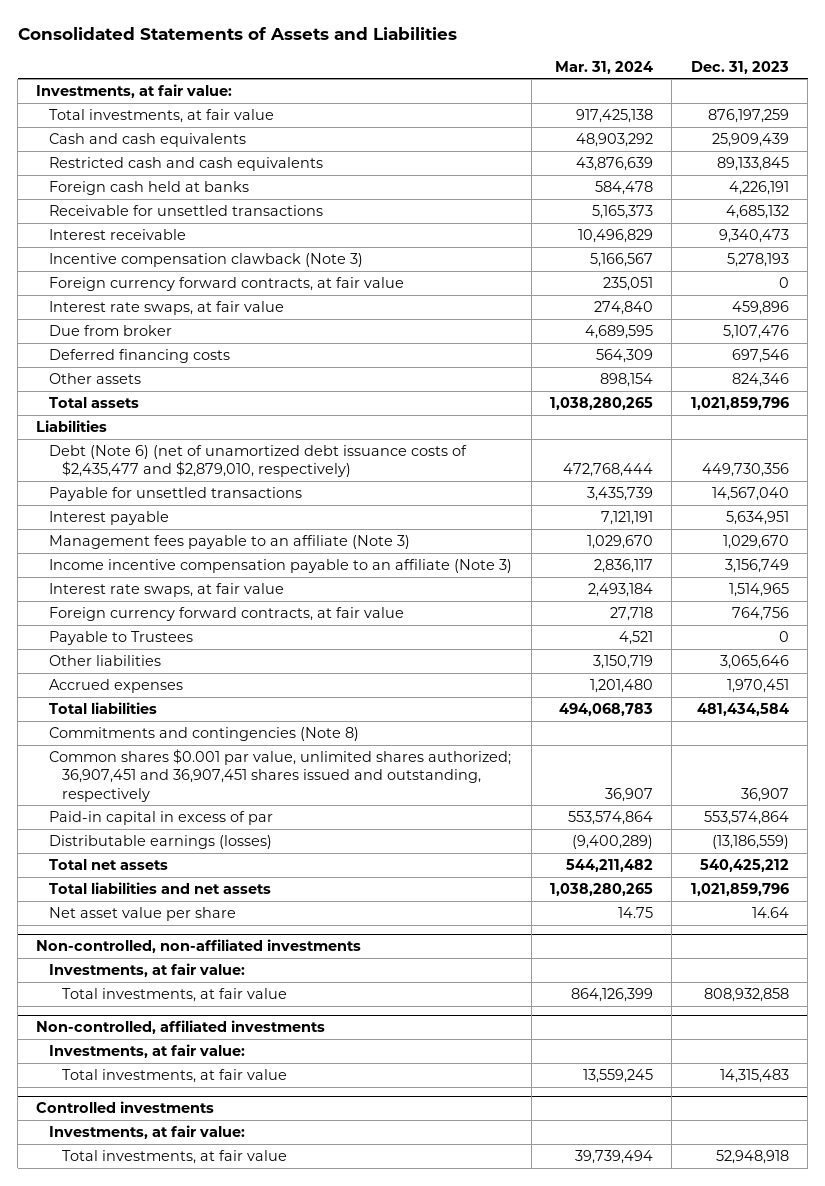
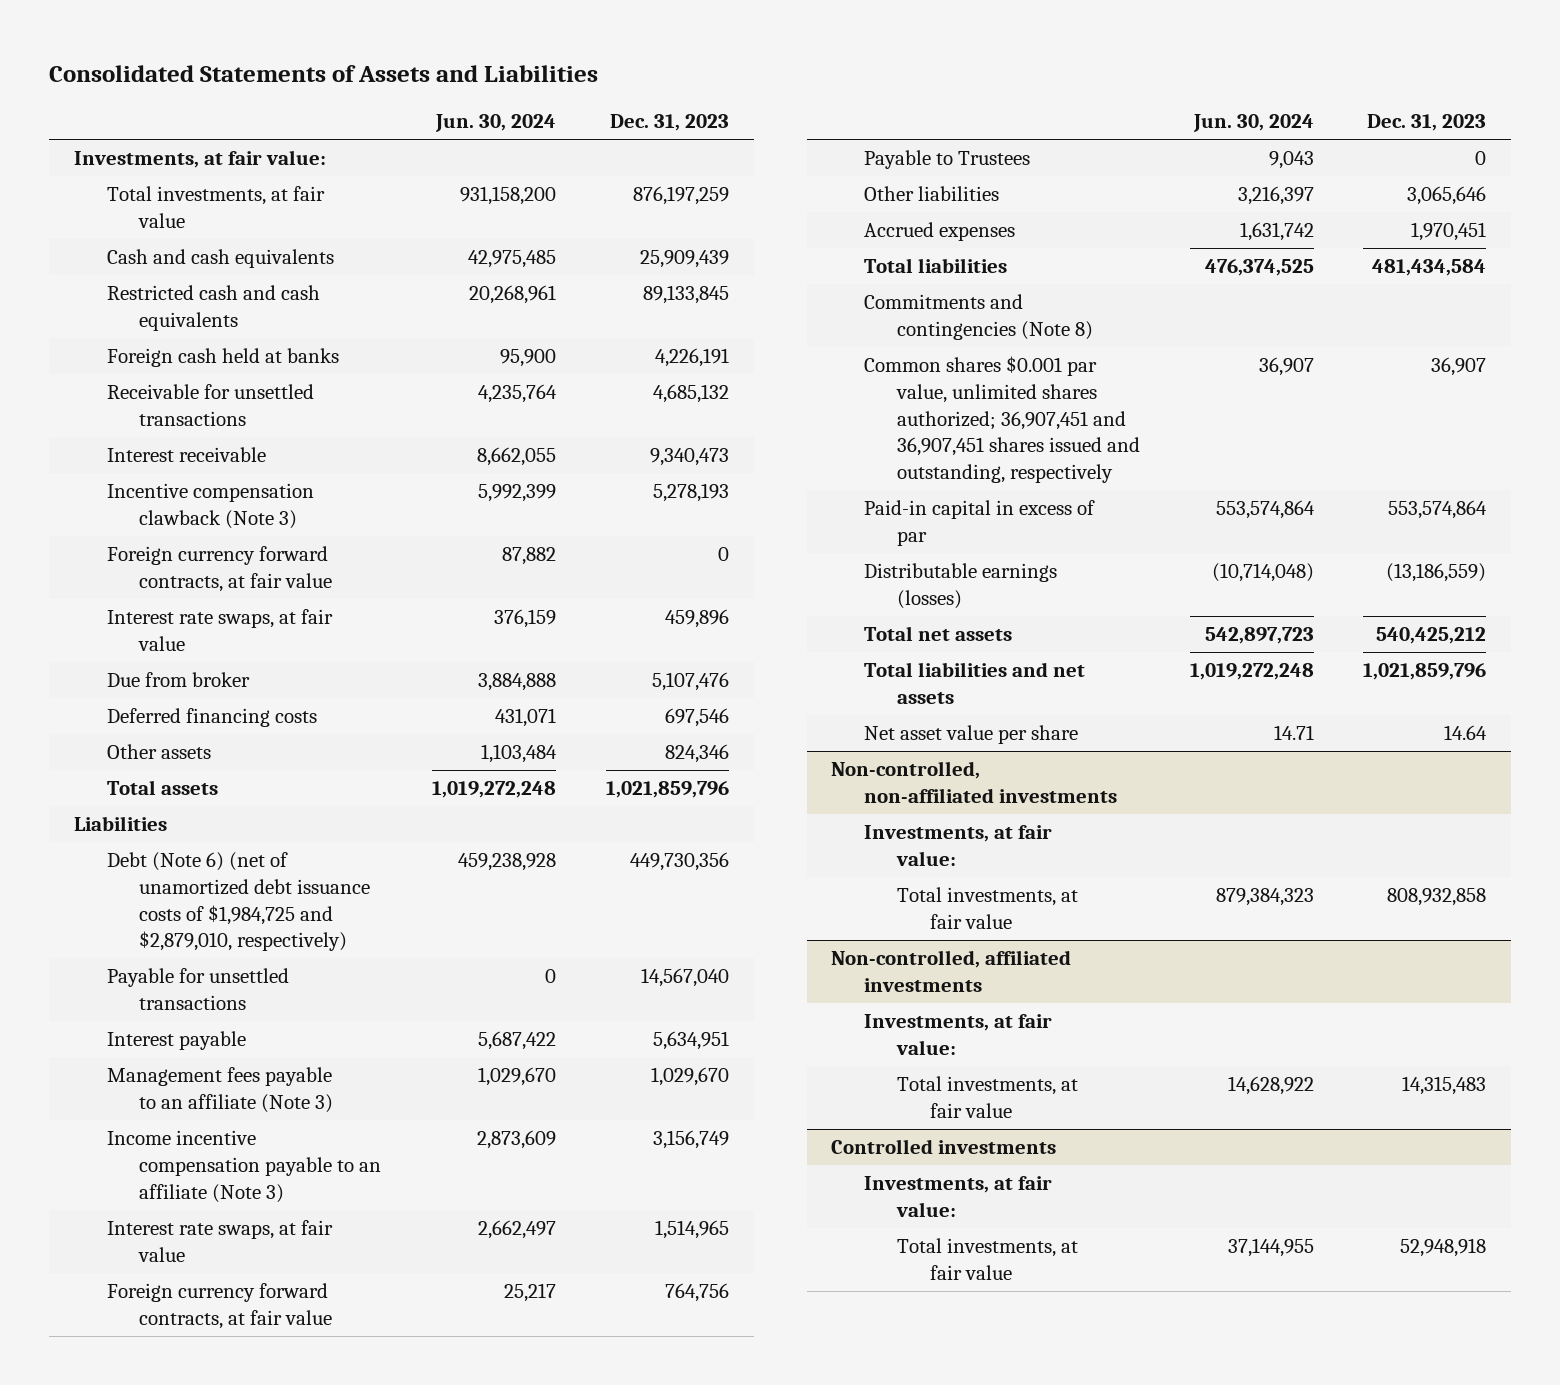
[554,60,653,74] Mar. 31, 2024 -> none
none -> [435,114,557,133] Jun. 30, 2024
[49,444,468,478] Debt (Note 6) (net of unamortized debt issuance costs of $2,435,477 and $2,879,010, respectively) -> [106,852,371,952] Debt (Note 6) (net of unamortized debt issuance costs of $1,984,725 and $2,879,010, respectively)

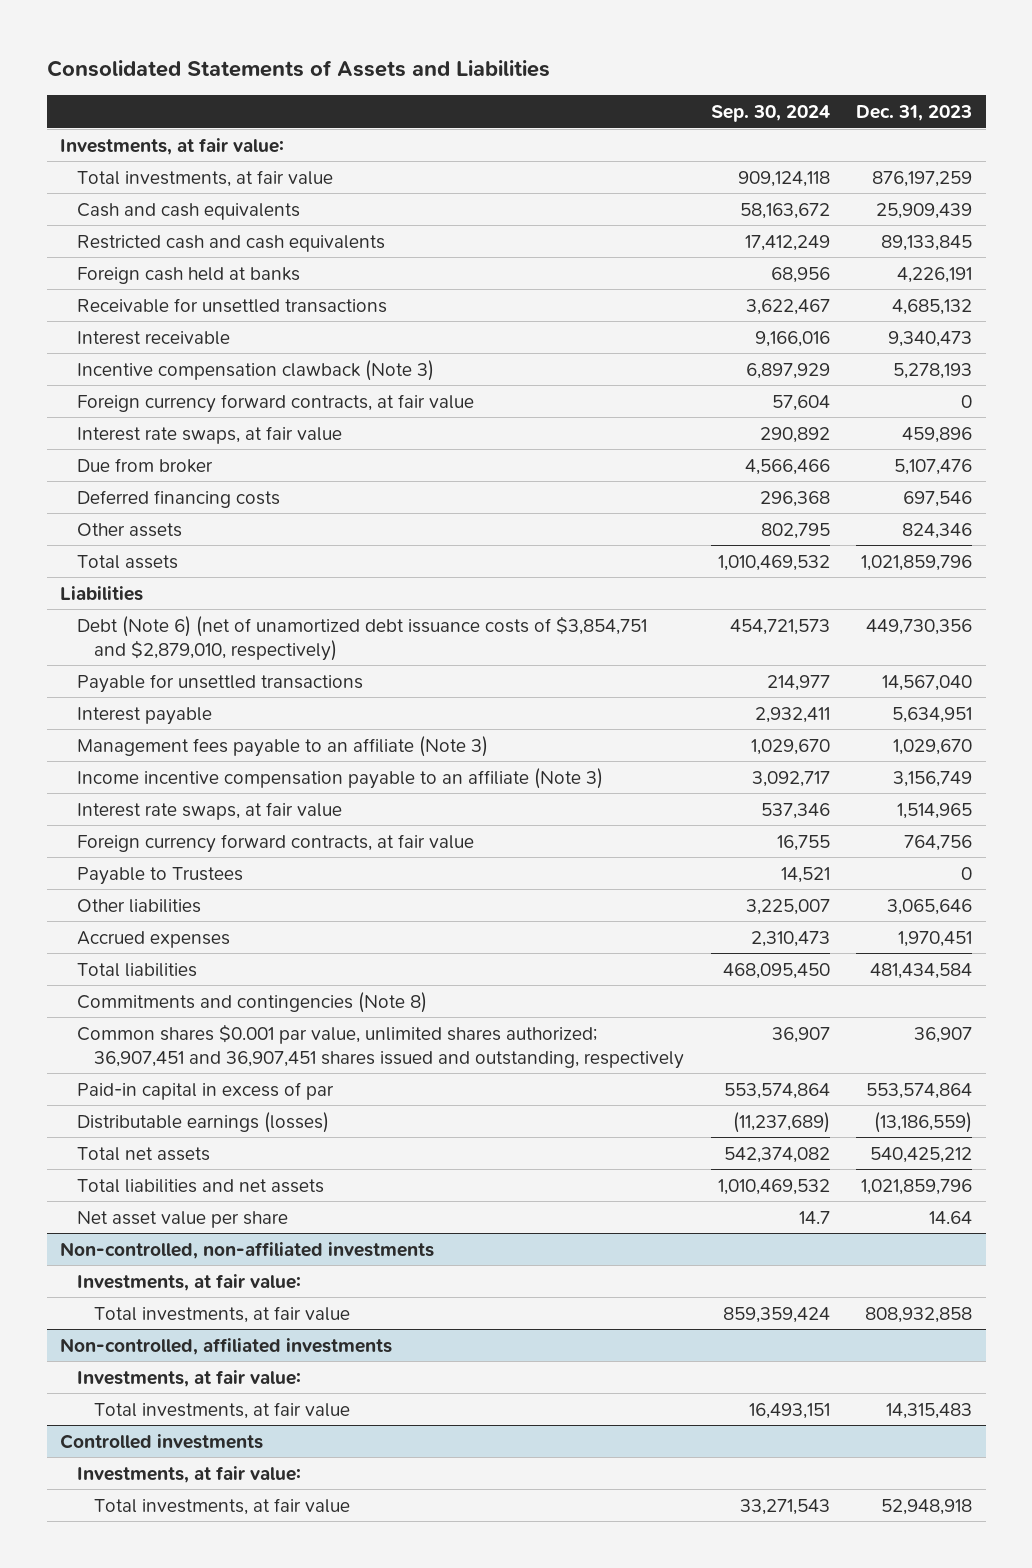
[435,114,557,133] Jun. 30, 2024 -> none
none -> [710,104,830,122] Sep. 30, 2024
[106,852,371,952] Debt (Note 6) (net of unamortized debt issuance costs of $1,984,725 and $2,879,010, respectively) -> [77,615,648,661] Debt (Note 6) (net of unamortized debt issuance costs of $3,854,751 and $2,879,010, respectively)

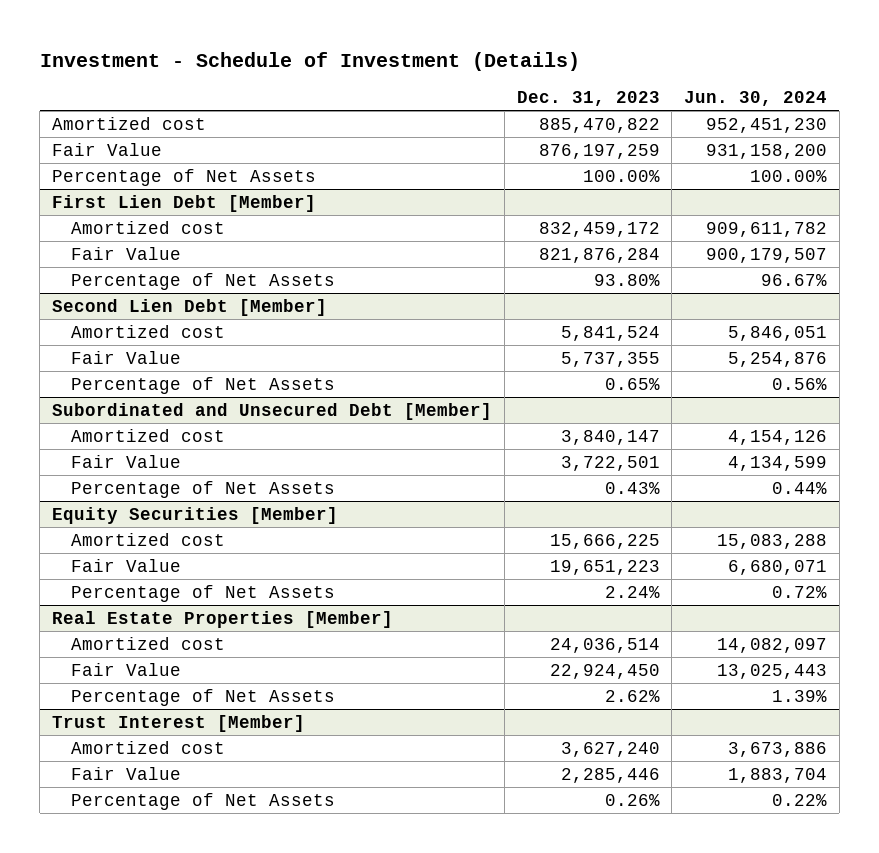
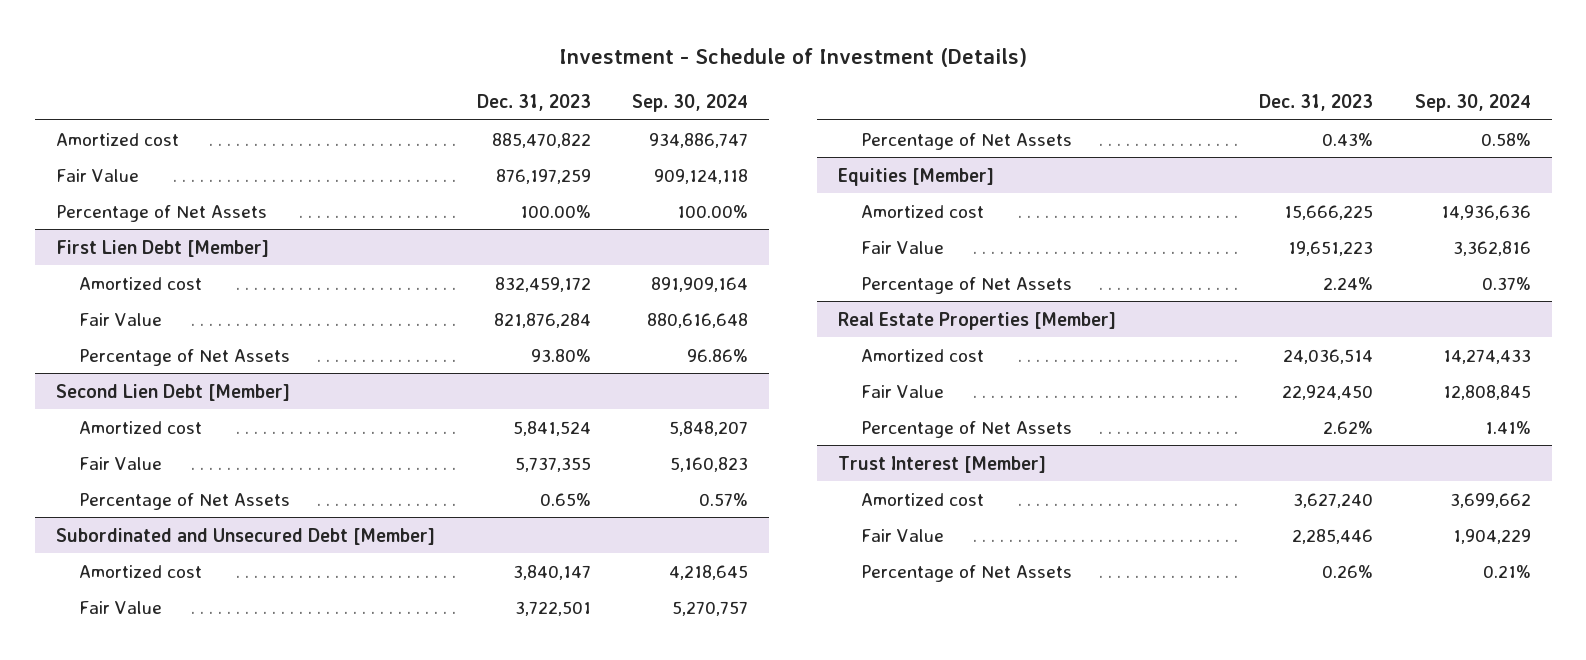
[683,90,827,106] Jun. 30, 2024 -> none
none -> [632,94,749,113] Sep. 30, 2024
[52,506,339,524] Equity Securities [Member] -> [838,167,995,186] Equities [Member]

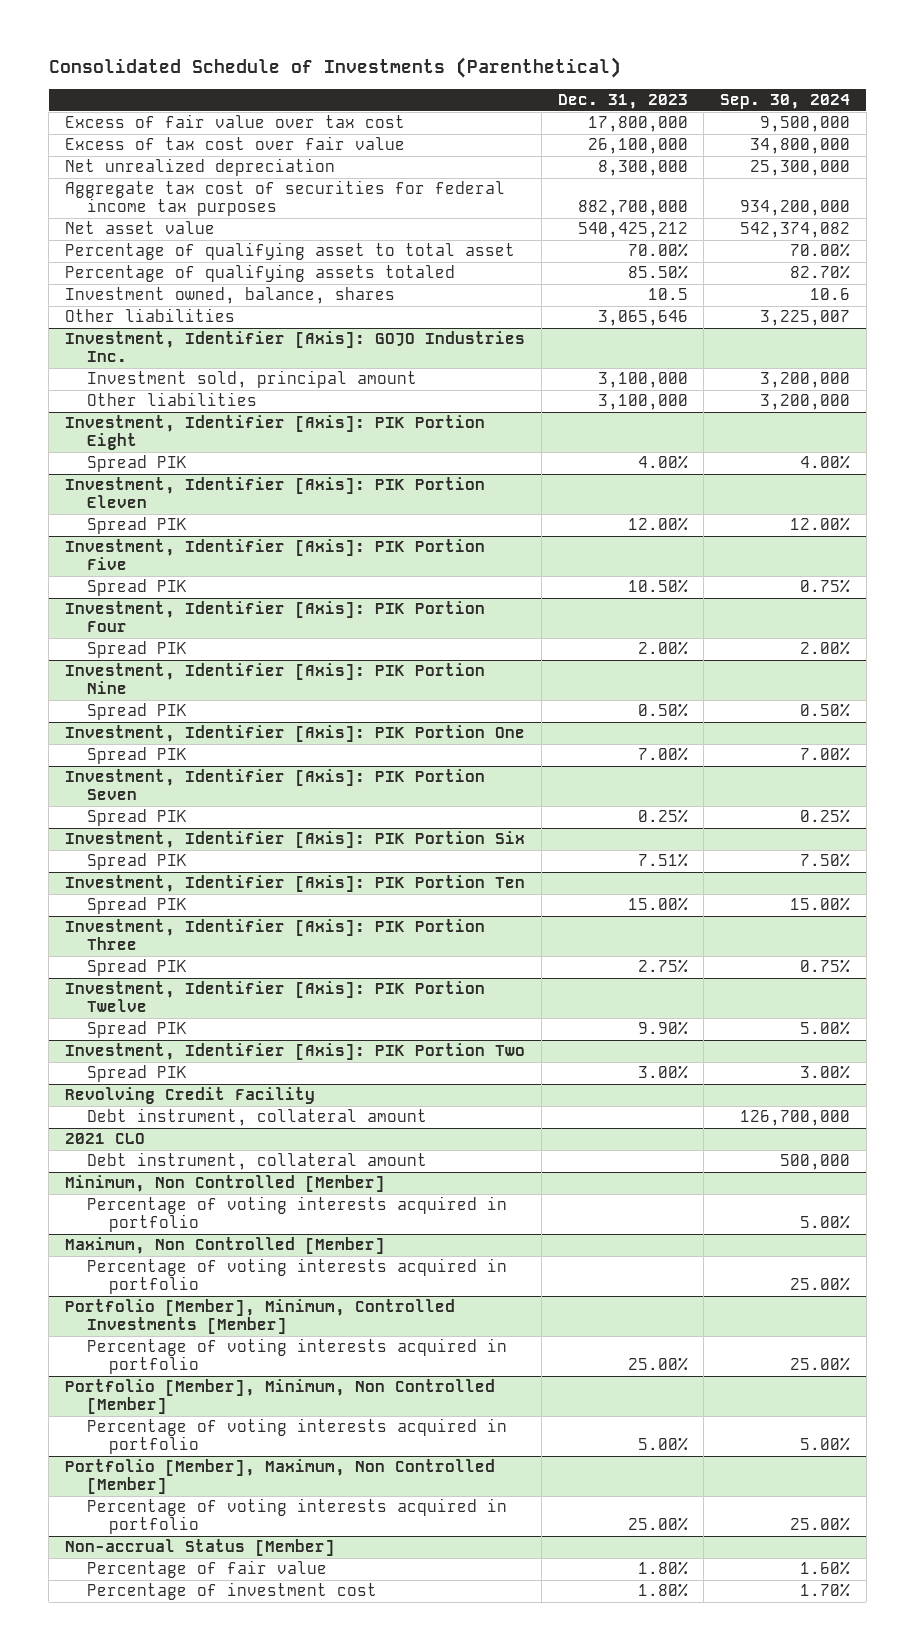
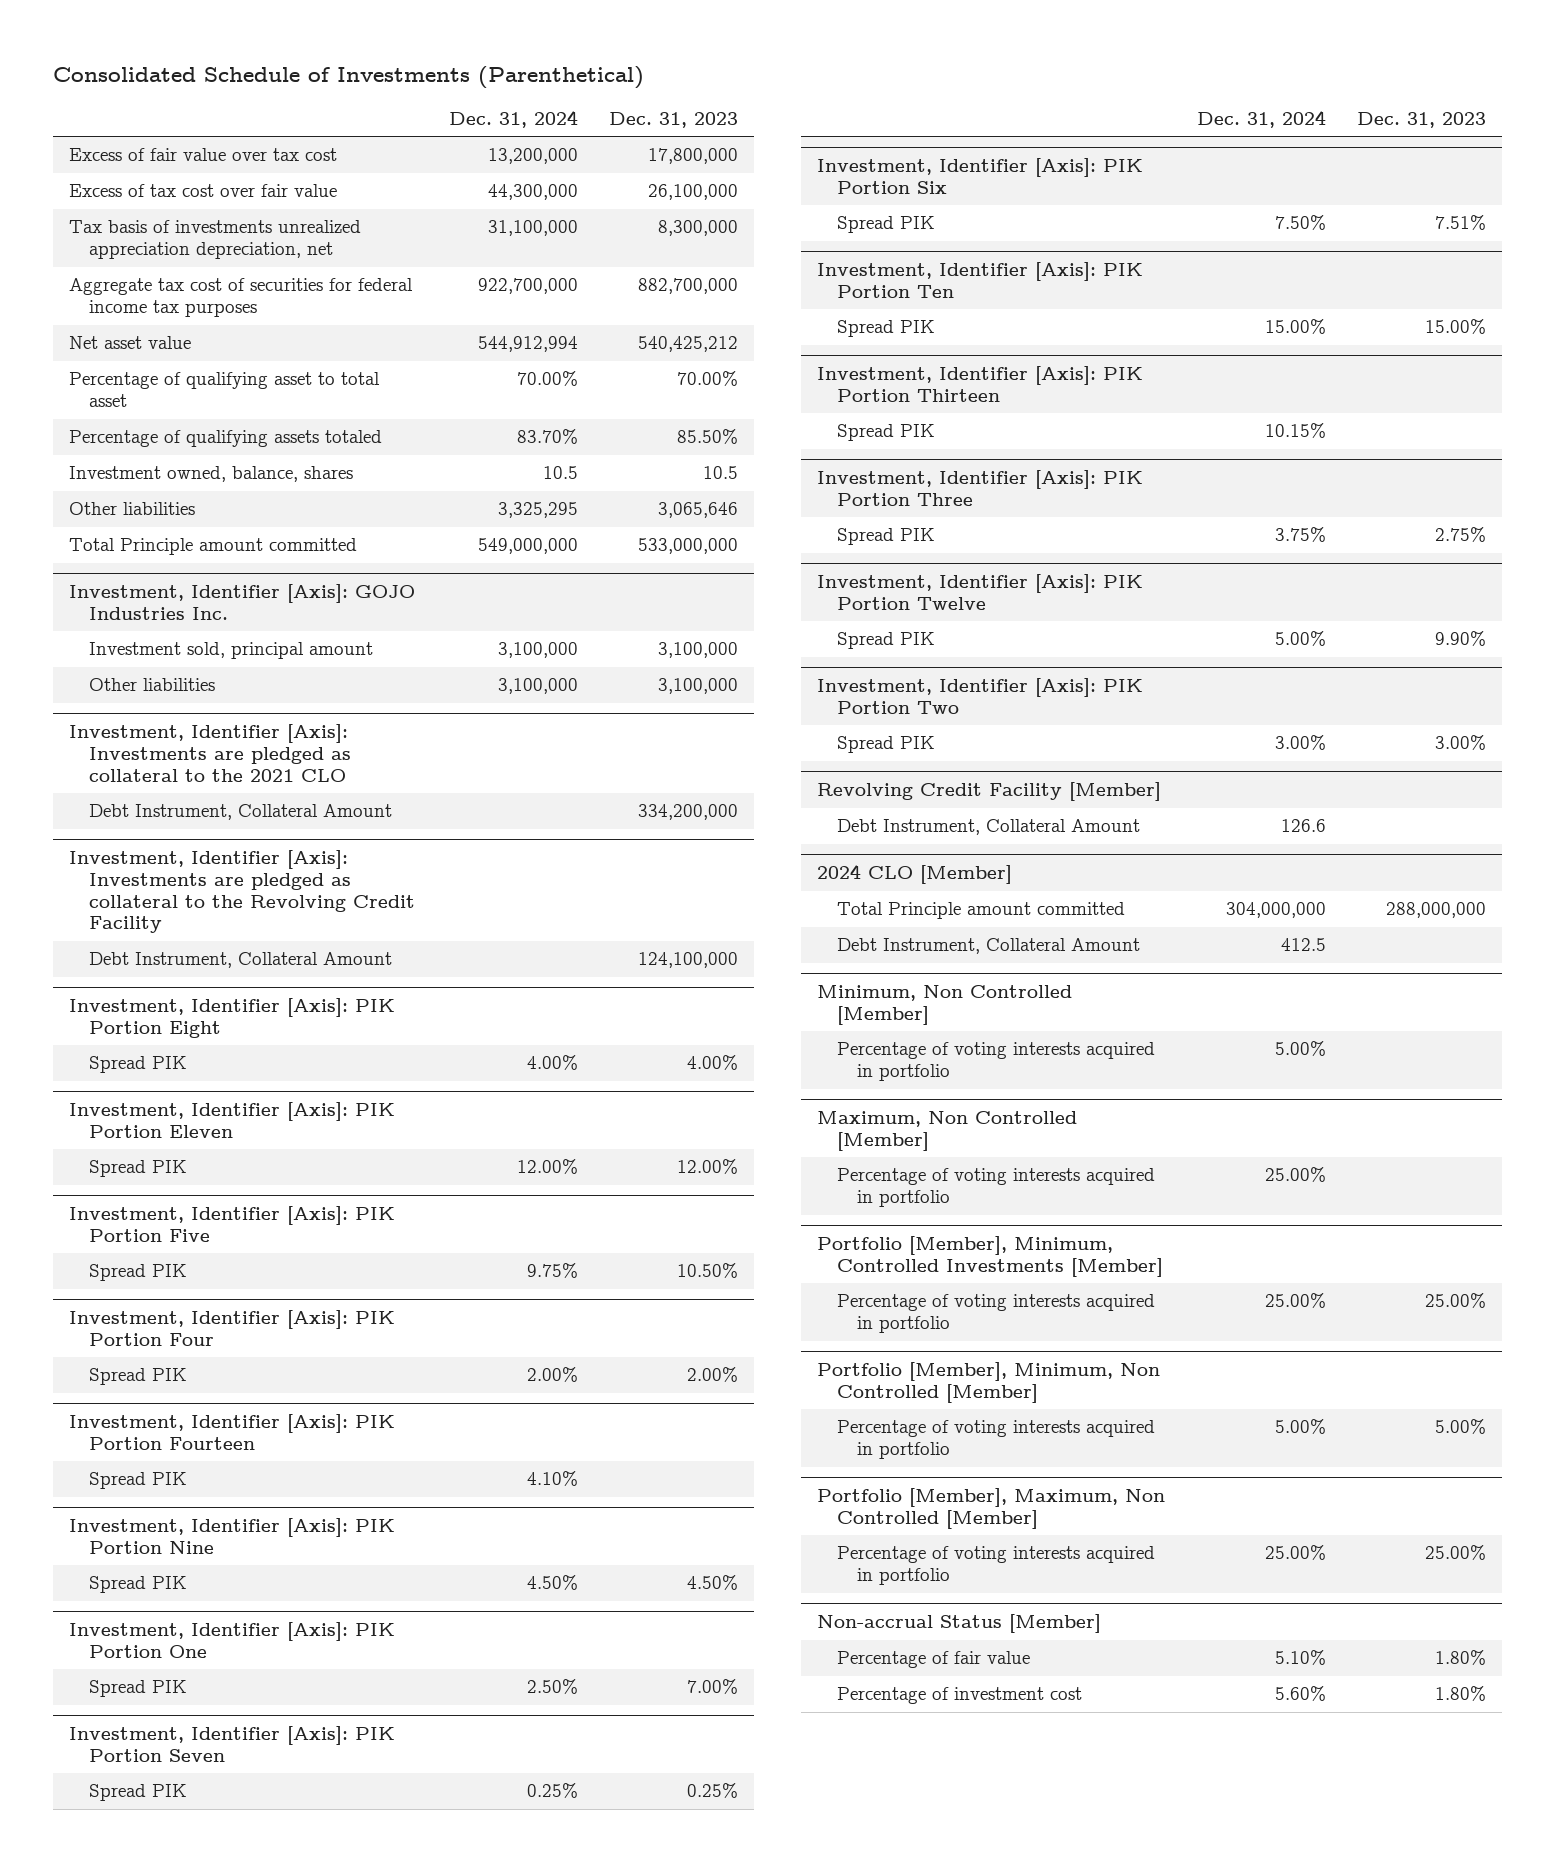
[720,94,851,110] Sep. 30, 2024 -> none
none -> [448,109,578,128] Dec. 31, 2024
[65,158,336,177] Net unrealized depreciation -> [68,220,361,260] Tax basis of investments unrealized appreciation depreciation, net
none -> [68,538,357,556] Total Principle amount committed
none -> [68,724,351,782] Investment, Identifier [Axis]: Investments are pledged as collateral to the 2021 CLO
none -> [88,804,392,821] Debt Instrument, Collateral Amount
none -> [68,850,415,934] Investment, Identifier [Axis]: Investments are pledged as collateral to the Revolving Credit Facility
none -> [88,952,392,969] Debt Instrument, Collateral Amount
none -> [68,1414,395,1450] Investment, Identifier [Axis]: PIK Portion Fourteen
none -> [88,1472,187,1490] Spread PIK
[637,703,688,718] 0.50% -> [687,1575,739,1591] 4.50%
none -> [816,366,1143,402] Investment, Identifier [Axis]: PIK Portion Thirteen
none -> [836,424,935,442] Spread PIK
[65,1087,316,1105] Revolving Credit Facility -> [816,782,1161,802] Revolving Credit Facility [Member]
[87,1108,428,1127] Debt instrument, collateral amount -> [836,819,1140,836] Debt Instrument, Collateral Amount
[65,1133,146,1145] 2021 CLO -> [816,864,1012,885] 2024 CLO [Member]
none -> [836,902,1125,920] Total Principle amount committed
[87,1152,428,1171] Debt instrument, collateral amount -> [836,938,1140,955] Debt Instrument, Collateral Amount

